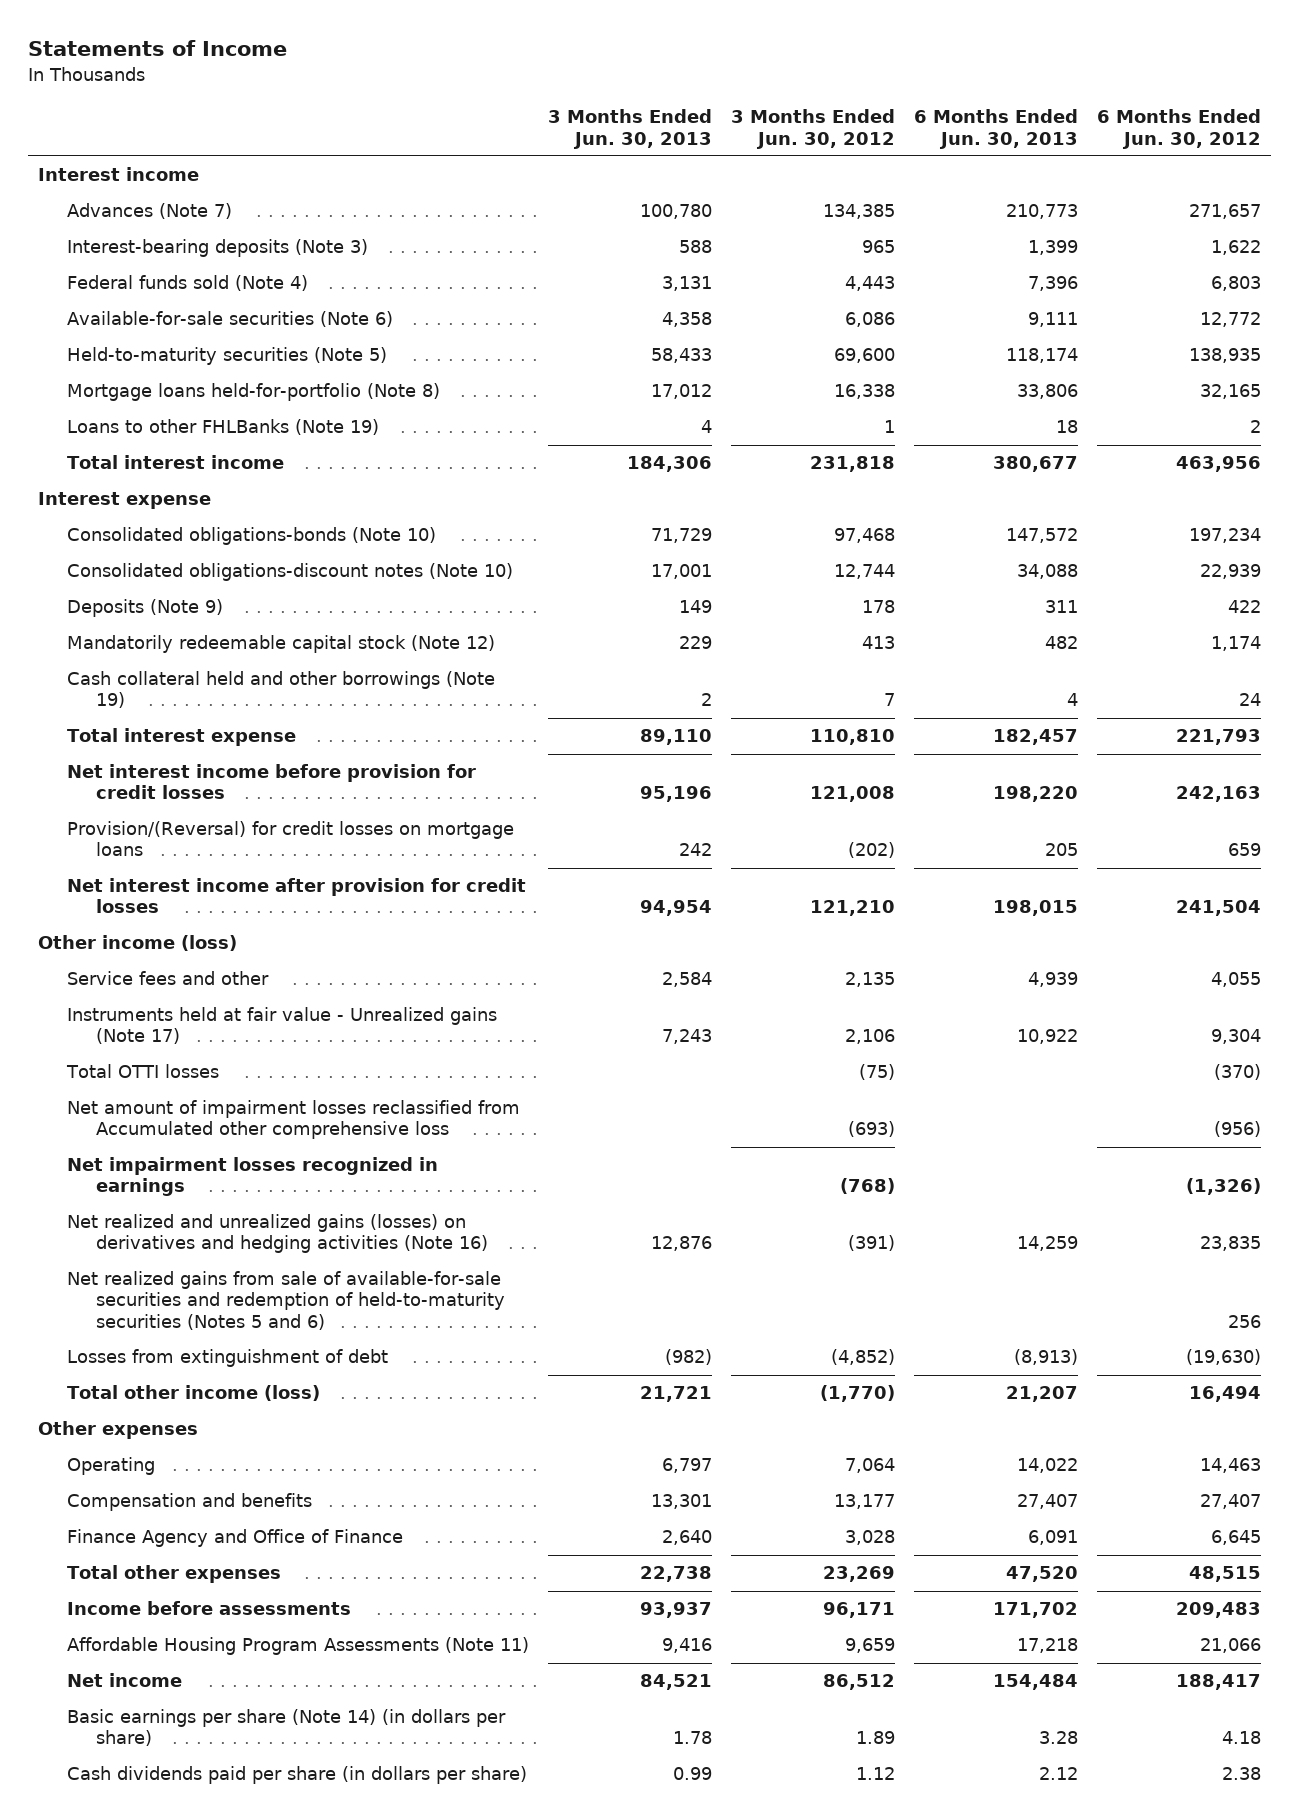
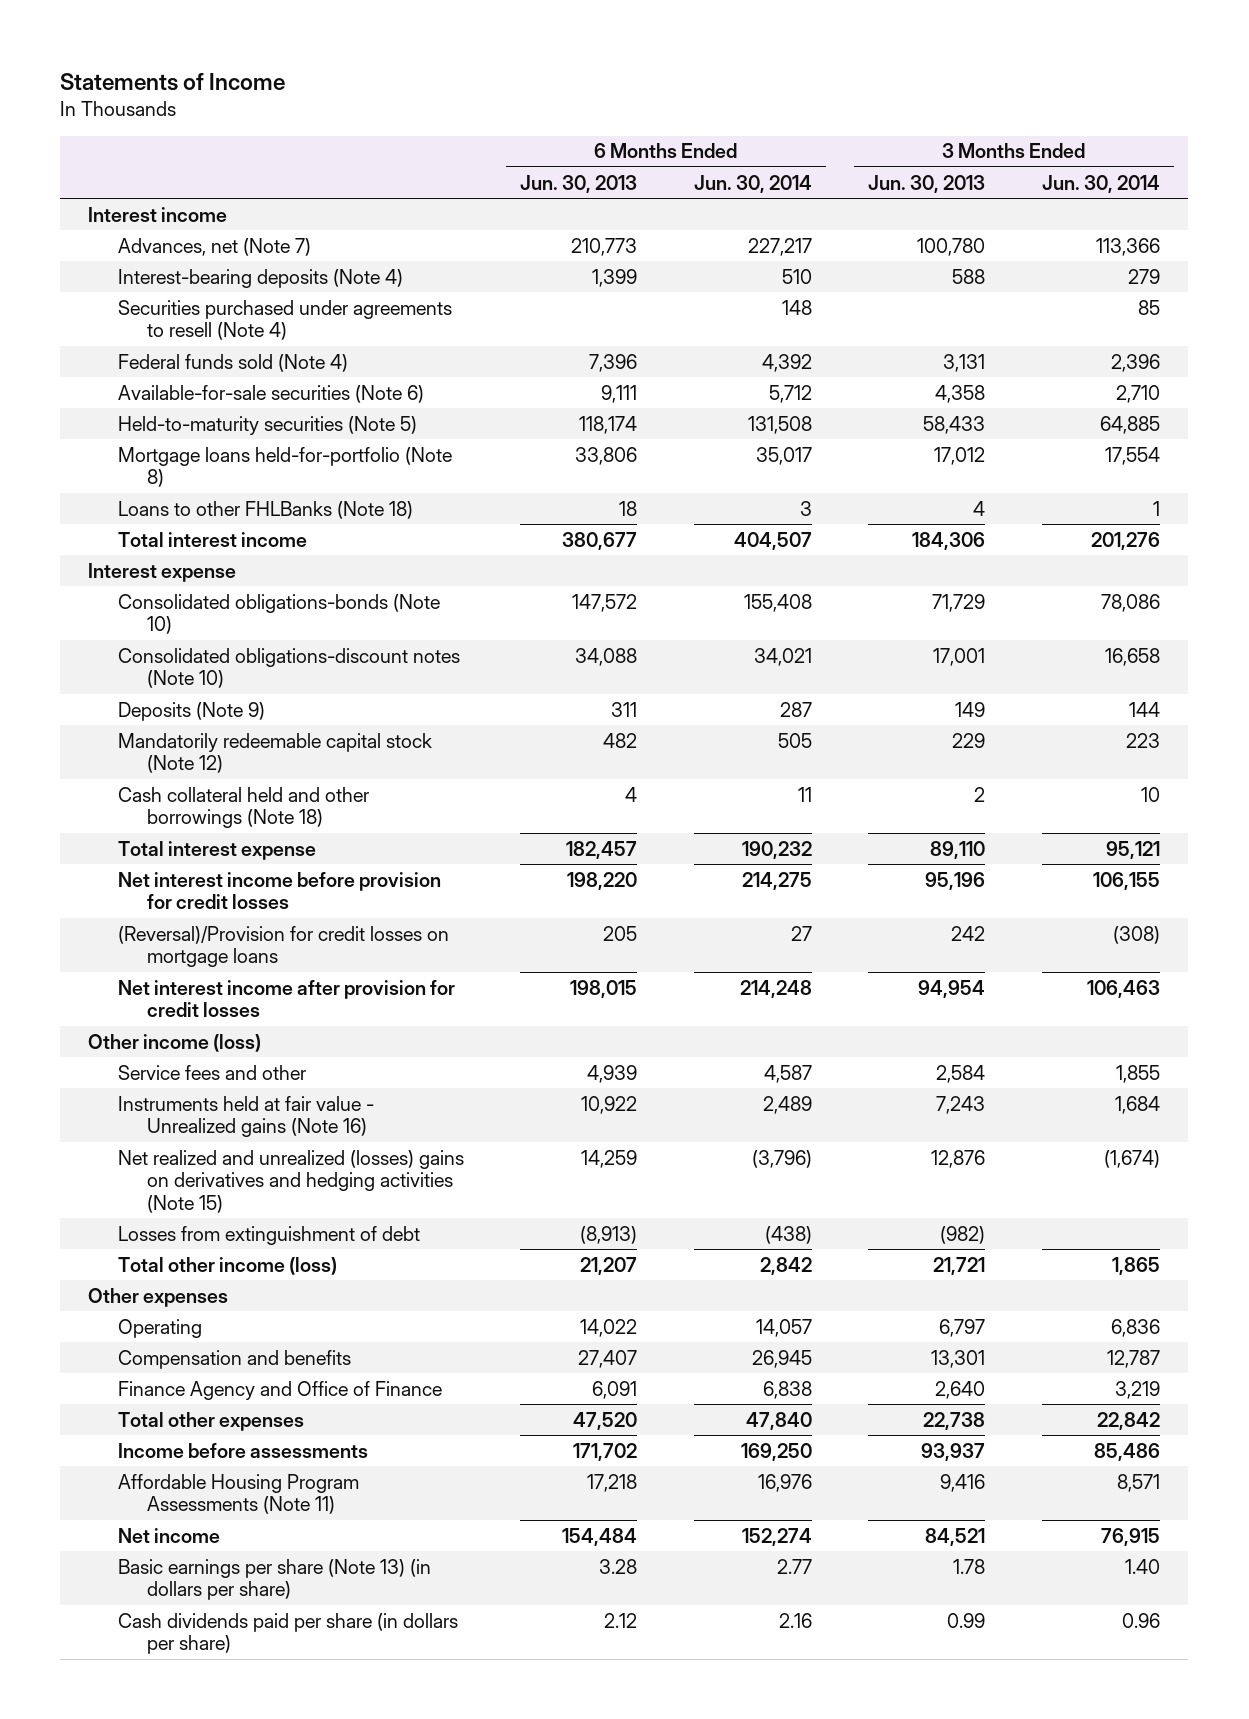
[731,109,896,149] 3 Months Ended Jun. 30, 2012 -> none
[1097,109,1262,149] 6 Months Ended Jun. 30, 2012 -> none
none -> [693,174,812,193] Jun. 30, 2014
none -> [1042,174,1161,193] Jun. 30, 2014
[66,203,232,220] Advances (Note 7) -> [117,237,311,256] Advances, net (Note 7)
[66,239,368,258] Interest-bearing deposits (Note 3) -> [117,268,403,288] Interest-bearing deposits (Note 4)
none -> [117,299,452,341] Securities purchased under agreements to resell (Note 4)
[66,419,379,436] Loans to other FHLBanks (Note 19) -> [117,500,413,519] Loans to other FHLBanks (Note 18)
[66,671,495,709] Cash collateral held and other borrowings (Note 19) -> [117,786,369,829] Cash collateral held and other borrowings (Note 18)
[66,821,514,857] Provision/(Reversal) for credit losses on mortgage loans -> [117,925,449,968] (Reversal)/Provision for credit losses on mortgage loans
[65,1064,219,1079] Total OTTI losses -> none
[66,1100,520,1140] Net amount of impairment losses reclassified from Accumulated other comprehensive loss -> none
[66,1157,438,1197] Net impairment losses recognized in earnings -> none
[66,1271,505,1330] Net realized gains from sale of available-for-sale securities and redemption of held-to-maturity securities (Notes 5 and 6) -> none
[66,1007,497,1045] Instruments held at fair value - Unrealized gains (Note 17) -> [117,1095,374,1138] Instruments held at fair value - Unrealized gains (Note 16)
[66,1214,488,1254] Net realized and unrealized gains (losses) on derivatives and hedging activities (Note 16) -> [117,1149,464,1213] Net realized and unrealized (losses) gains on derivatives and hedging activities (Note 15)
[66,1709,506,1747] Basic earnings per share (Note 14) (in dollars per share) -> [117,1558,431,1601] Basic earnings per share (Note 13) (in dollars per share)

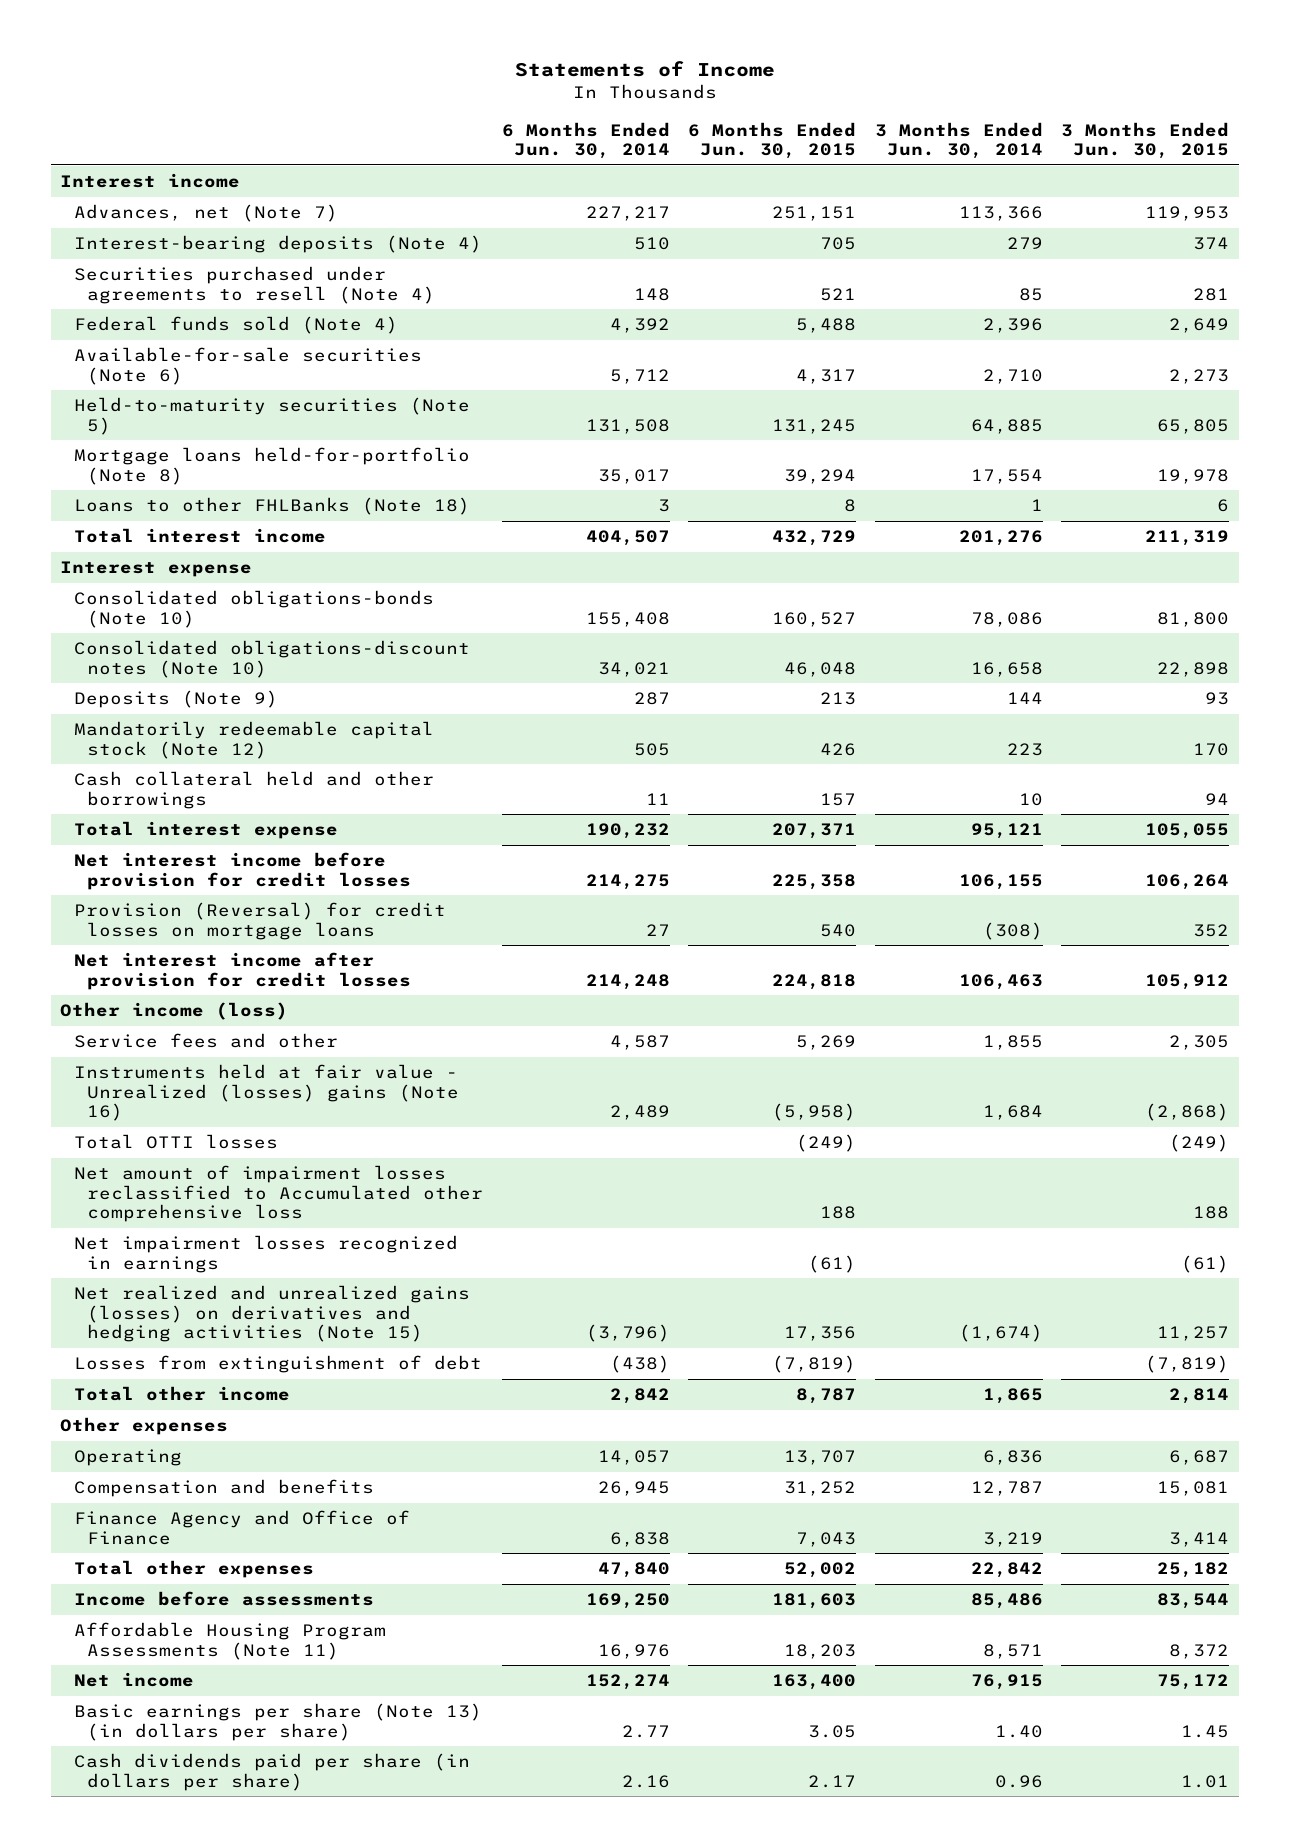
[520,174,638,193] Jun. 30, 2013 -> none
[868,174,986,193] Jun. 30, 2013 -> none
none -> [688,121,857,160] 6 Months Ended Jun. 30, 2015
none -> [1061,121,1230,160] 3 Months Ended Jun. 30, 2015
[117,786,369,829] Cash collateral held and other borrowings (Note 18) -> [73,771,434,809] Cash collateral held and other borrowings
[117,925,449,968] (Reversal)/Provision for credit losses on mortgage loans -> [73,902,446,940] Provision (Reversal) for credit losses on mortgage loans
[117,1095,374,1138] Instruments held at fair value - Unrealized gains (Note 16) -> [73,1064,460,1122] Instruments held at fair value - Unrealized (losses) gains (Note 16)
none -> [73,1134,278,1150] Total OTTI losses
none -> [73,1165,484,1223] Net amount of impairment losses reclassified to Accumulated other comprehensive loss
none -> [73,1235,458,1273] Net impairment losses recognized in earnings
[117,1149,464,1213] Net realized and unrealized (losses) gains on derivatives and hedging activities (Note 15) -> [73,1285,470,1343] Net realized and unrealized gains (losses) on derivatives and hedging activities (Note 15)
[117,1256,337,1275] Total other income (loss) -> [73,1386,290,1402] Total other income

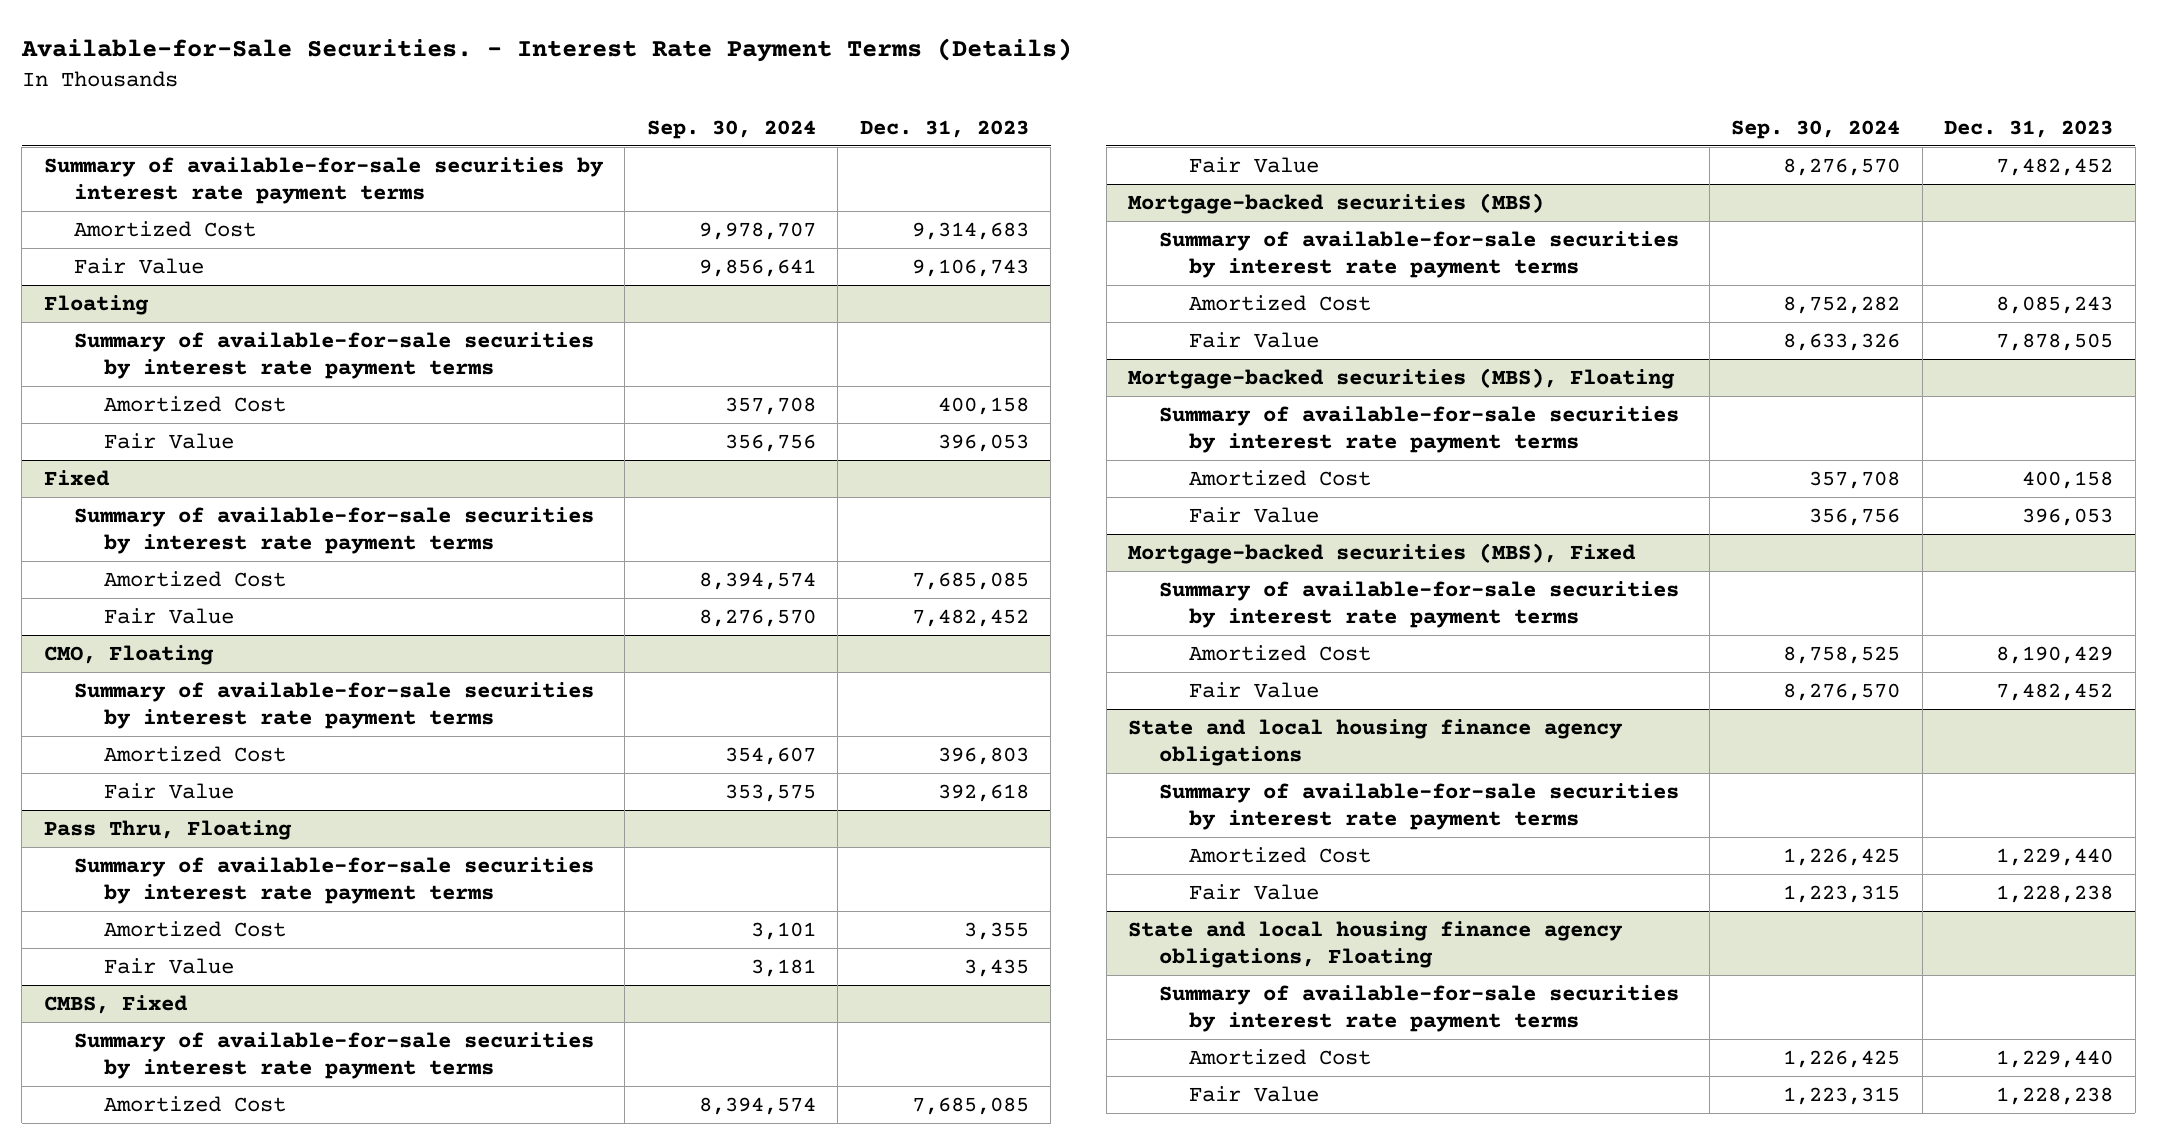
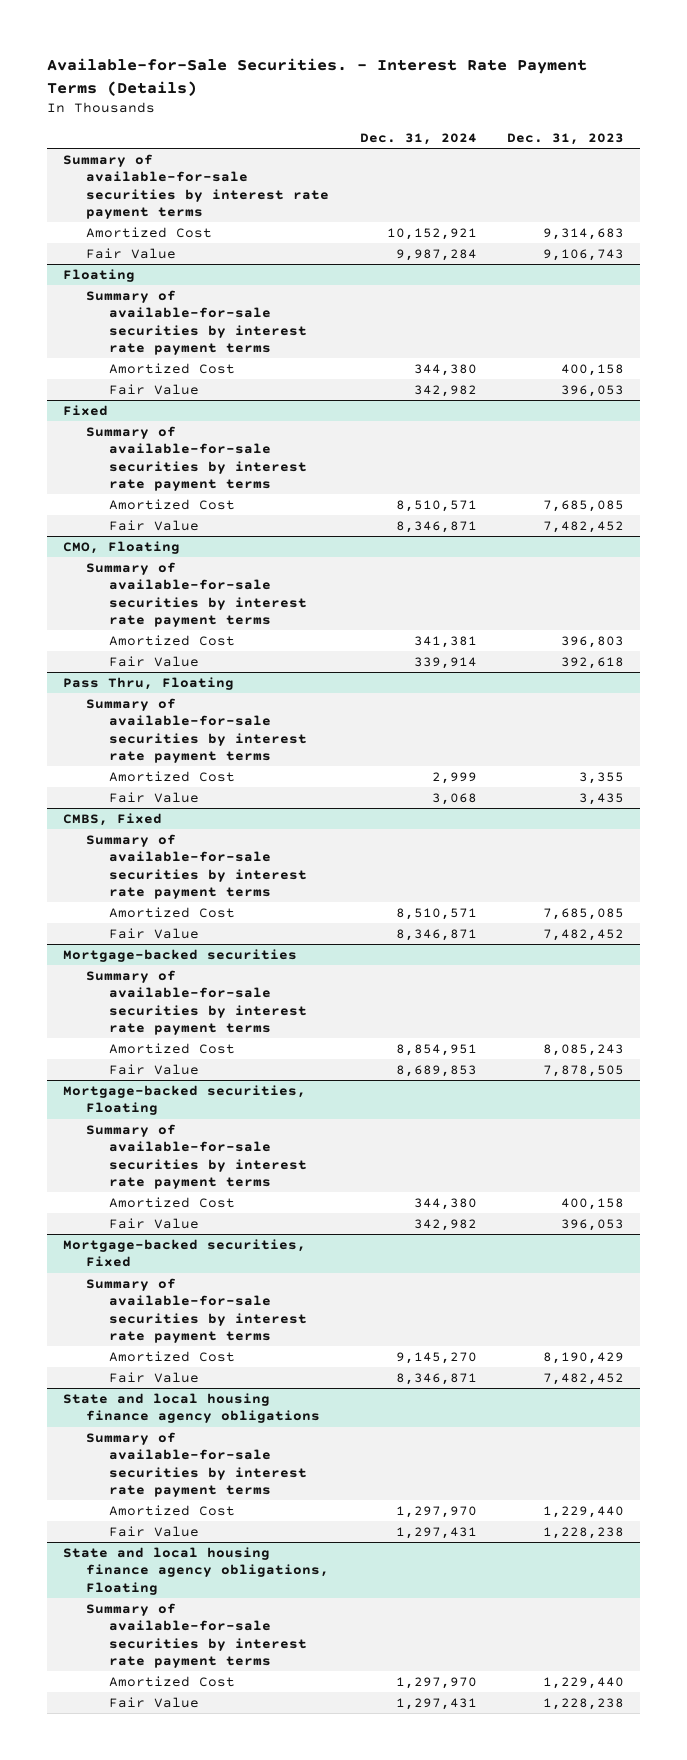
[646,119,816,139] Sep. 30, 2024 -> none
none -> [359,133,477,146] Dec. 31, 2024
[1128,193,1545,215] Mortgage-backed securities (MBS) -> [62,948,297,962] Mortgage-backed securities
[1128,368,1676,390] Mortgage-backed securities (MBS), Floating -> [62,1084,306,1116] Mortgage-backed securities, Floating
[1128,543,1637,565] Mortgage-backed securities (MBS), Fixed -> [62,1238,306,1268] Mortgage-backed securities, Fixed

